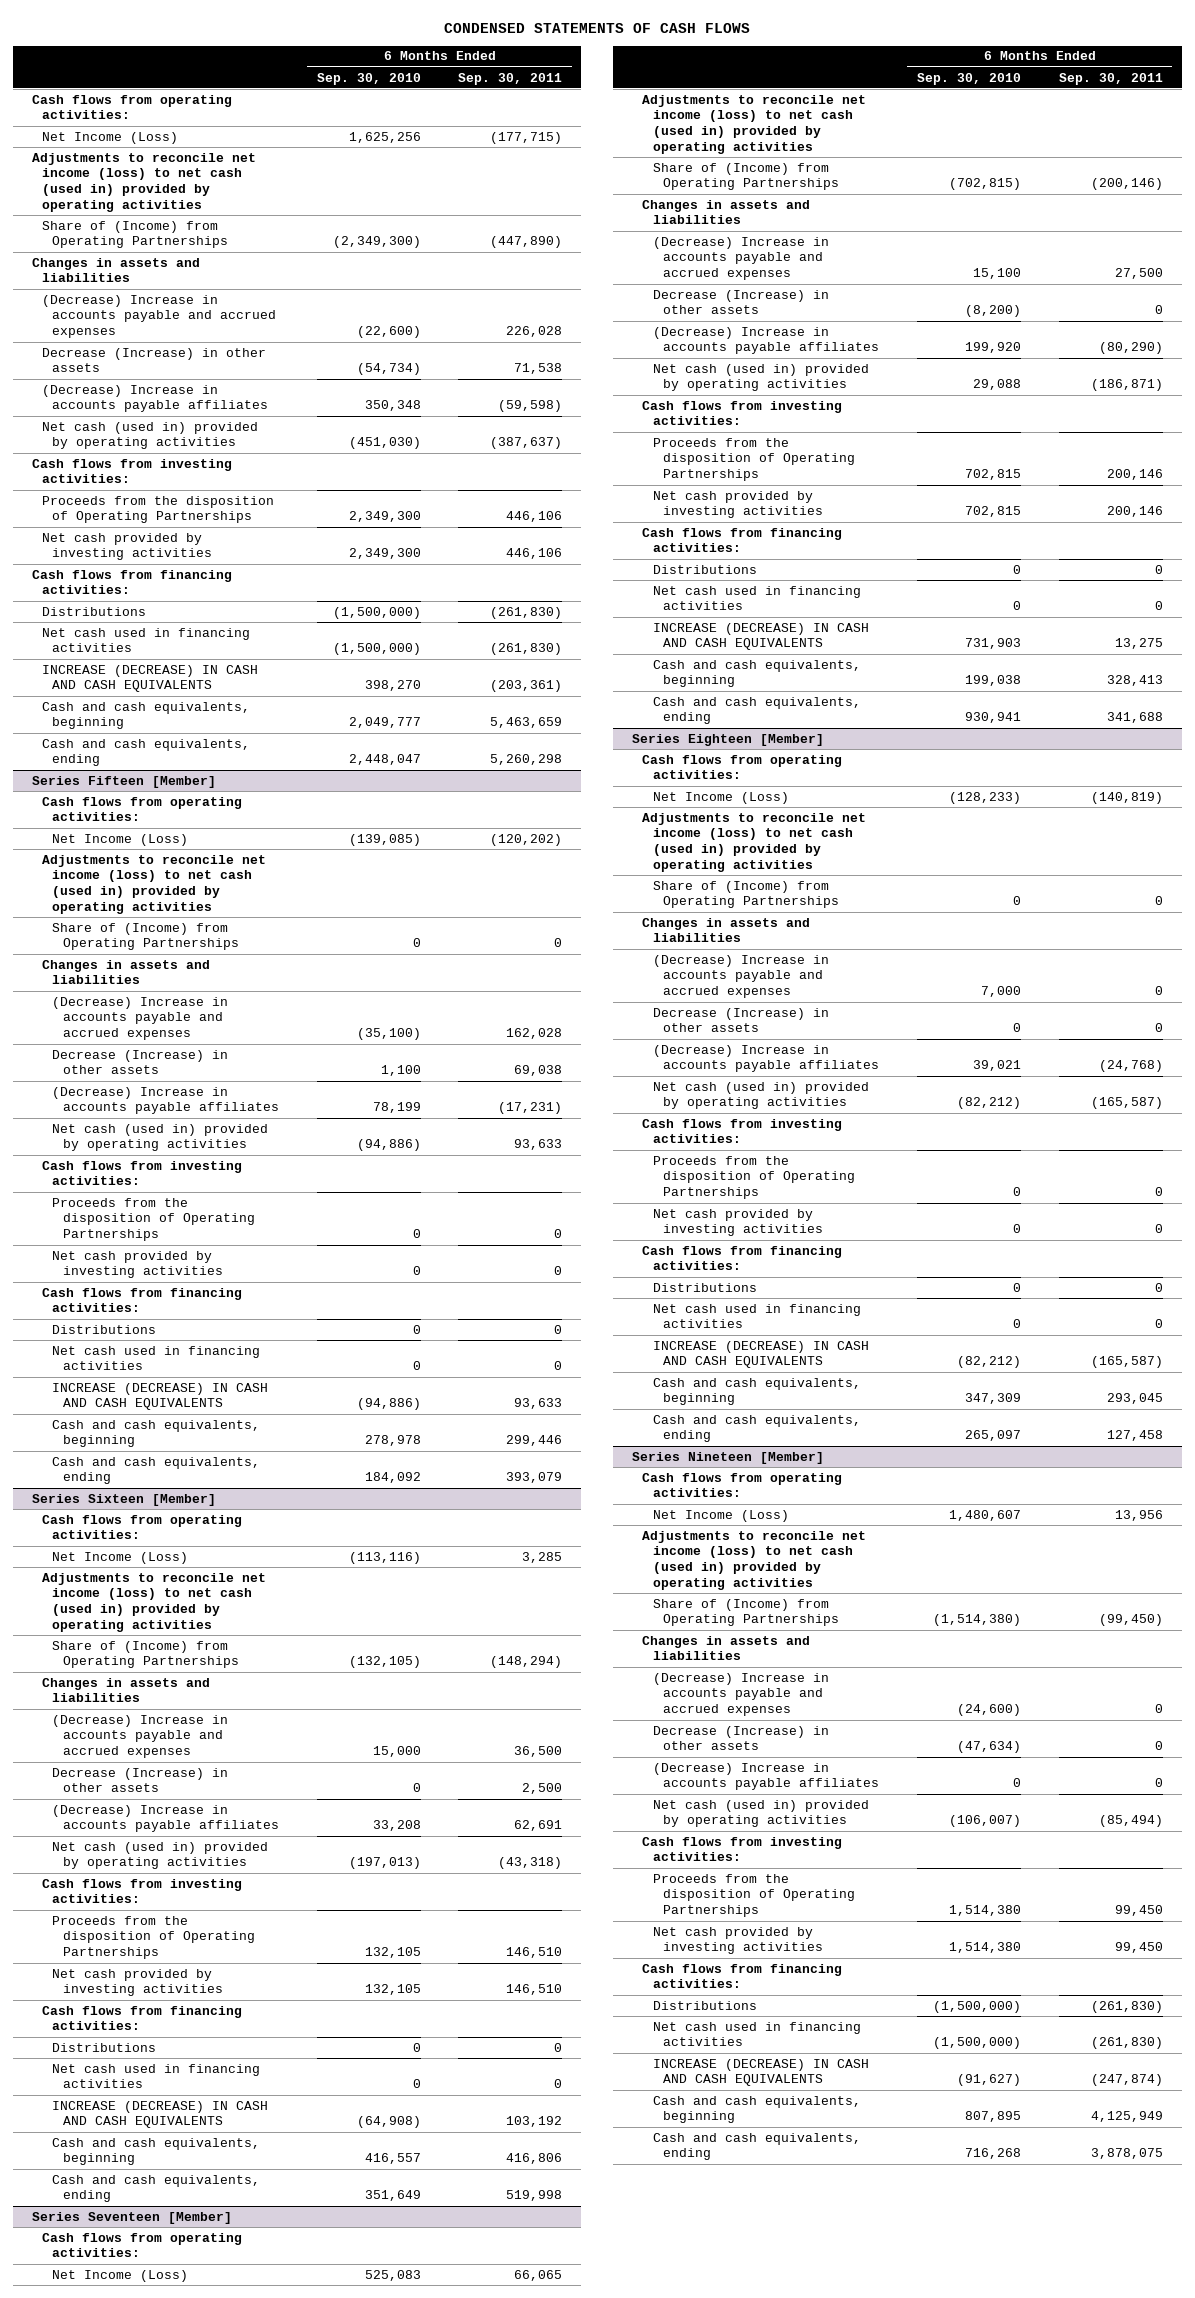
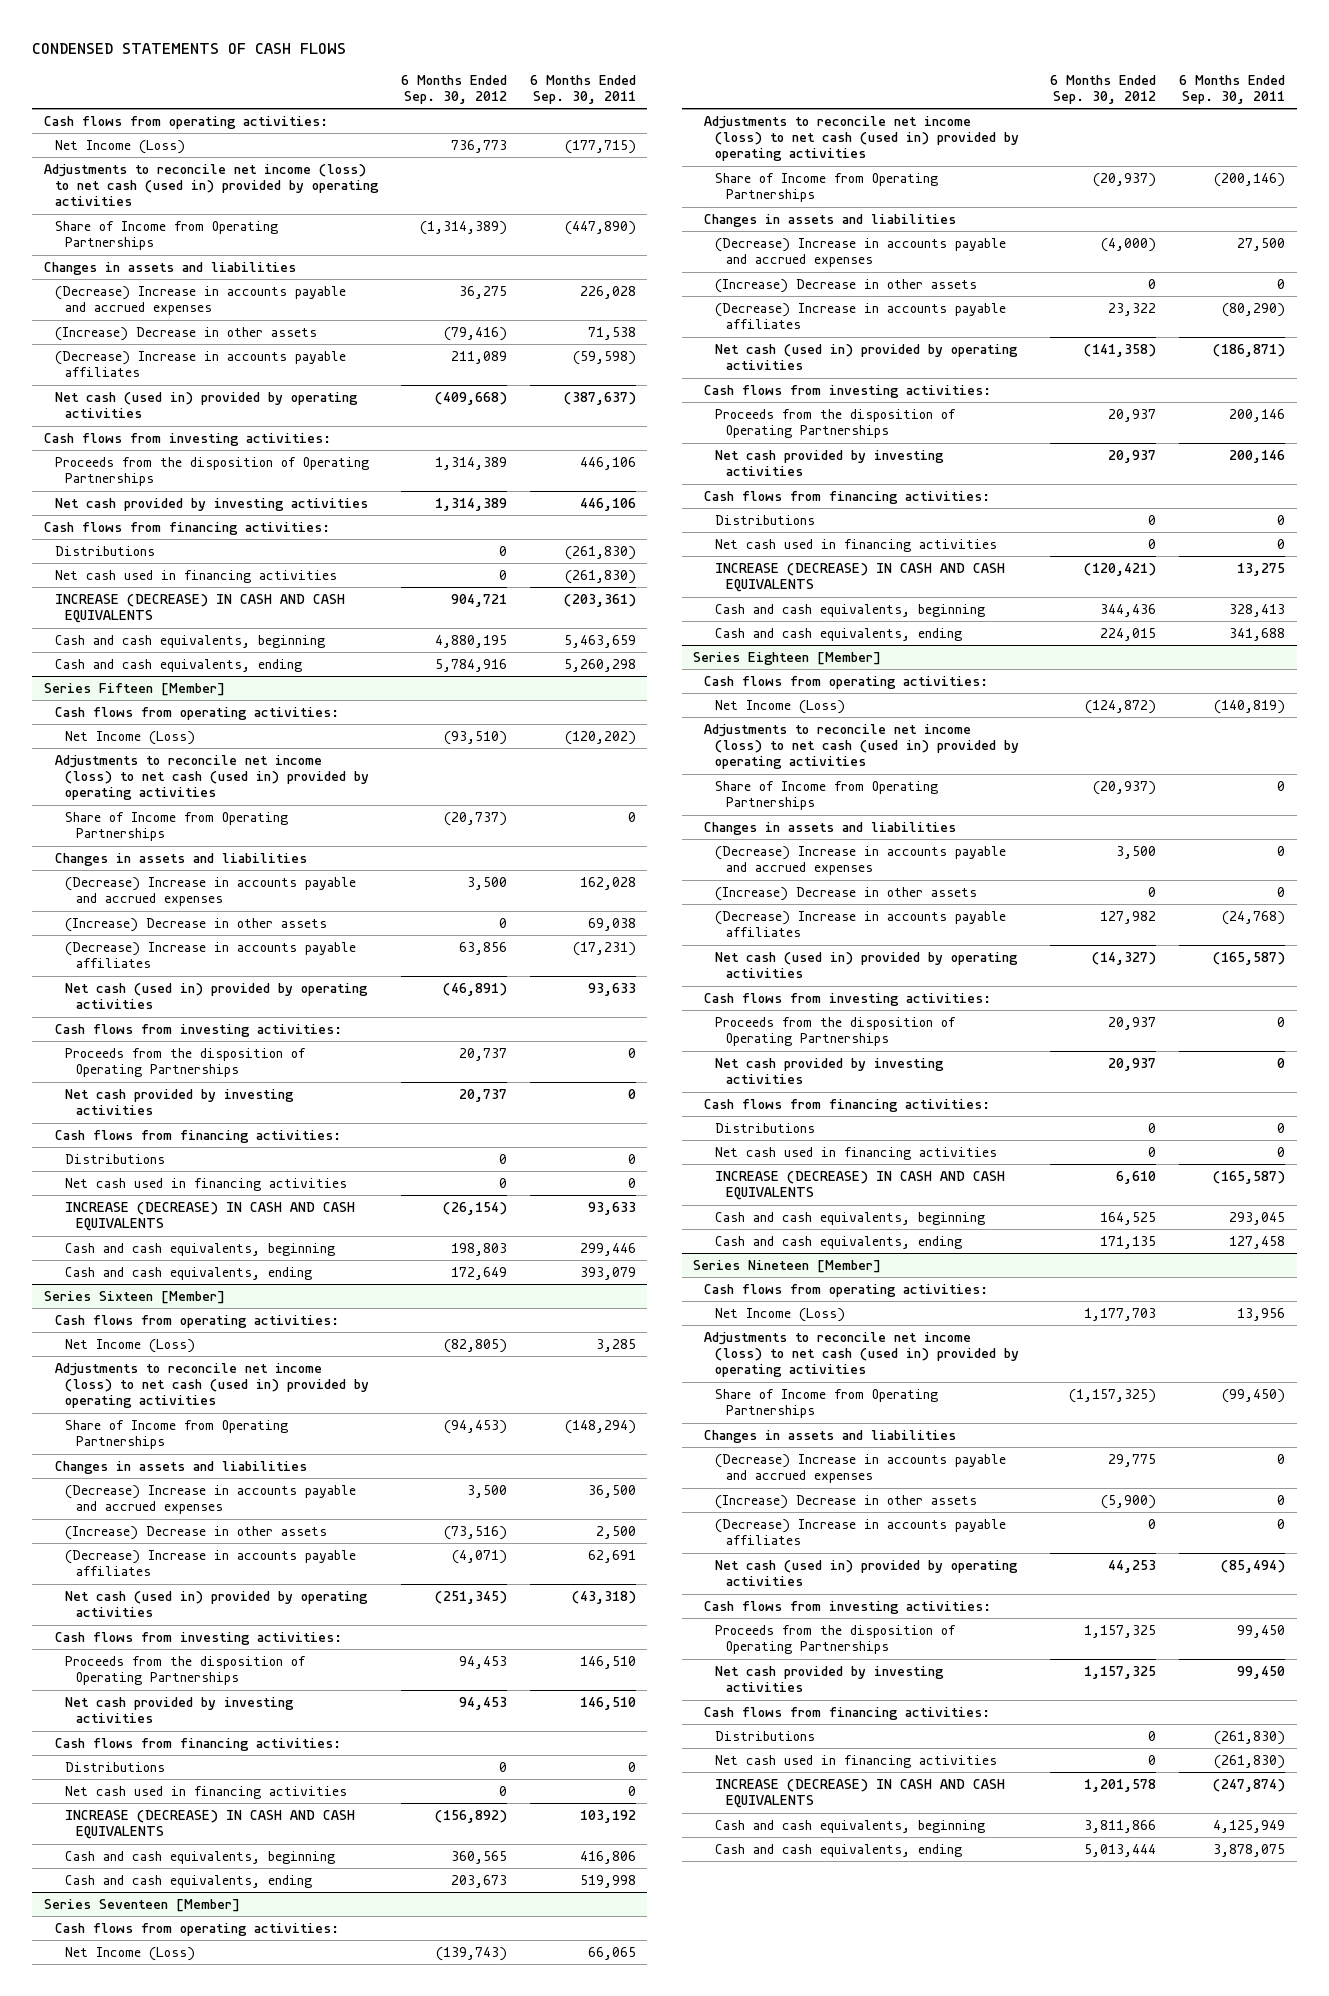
[316,72,421,85] Sep. 30, 2010 -> none
none -> [400,74,507,104] 6 Months Ended Sep. 30, 2012
[42,220,229,249] Share of (Income) from Operating Partnerships -> [54,220,278,251] Share of Income from Operating Partnerships
[42,347,267,373] Decrease (Increase) in other assets -> [54,326,317,341] (Increase) Decrease in other assets
[52,922,239,951] Share of (Income) from Operating Partnerships -> [65,811,289,842] Share of Income from Operating Partnerships
[52,1049,229,1075] Decrease (Increase) in other assets -> [65,917,328,932] (Increase) Decrease in other assets
[52,1640,239,1669] Share of (Income) from Operating Partnerships -> [65,1419,289,1450] Share of Income from Operating Partnerships
[52,1767,229,1793] Decrease (Increase) in other assets -> [65,1525,328,1540] (Increase) Decrease in other assets
[652,162,839,191] Share of (Income) from Operating Partnerships -> [714,172,938,203] Share of Income from Operating Partnerships
[652,289,829,315] Decrease (Increase) in other assets -> [714,278,977,293] (Increase) Decrease in other assets
[652,880,839,909] Share of (Income) from Operating Partnerships -> [714,780,938,811] Share of Income from Operating Partnerships
[652,1007,829,1033] Decrease (Increase) in other assets -> [714,886,977,901] (Increase) Decrease in other assets
[652,1598,839,1627] Share of (Income) from Operating Partnerships -> [714,1388,938,1419] Share of Income from Operating Partnerships
[652,1725,829,1751] Decrease (Increase) in other assets -> [714,1494,977,1509] (Increase) Decrease in other assets

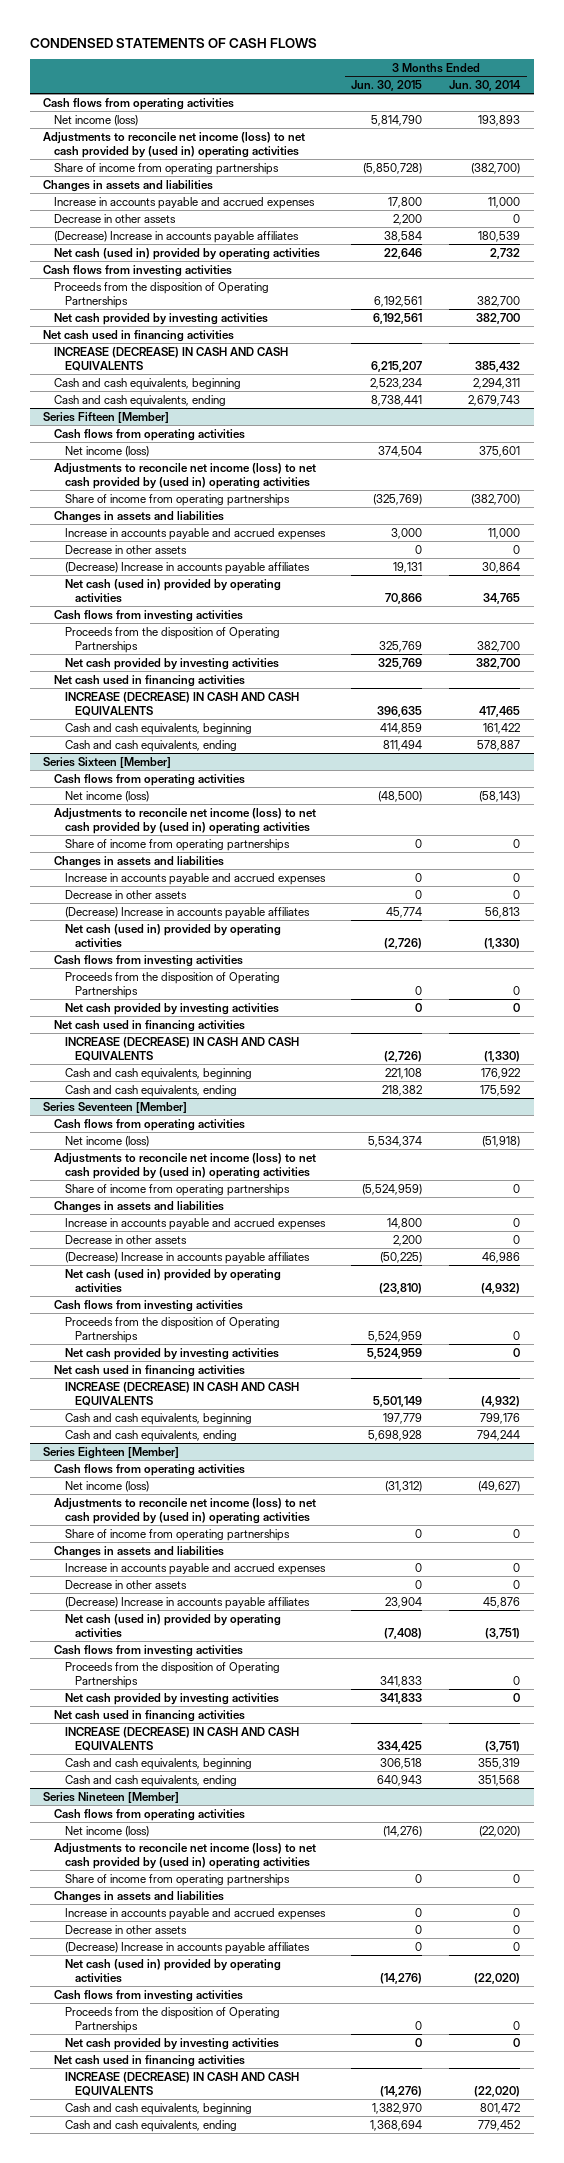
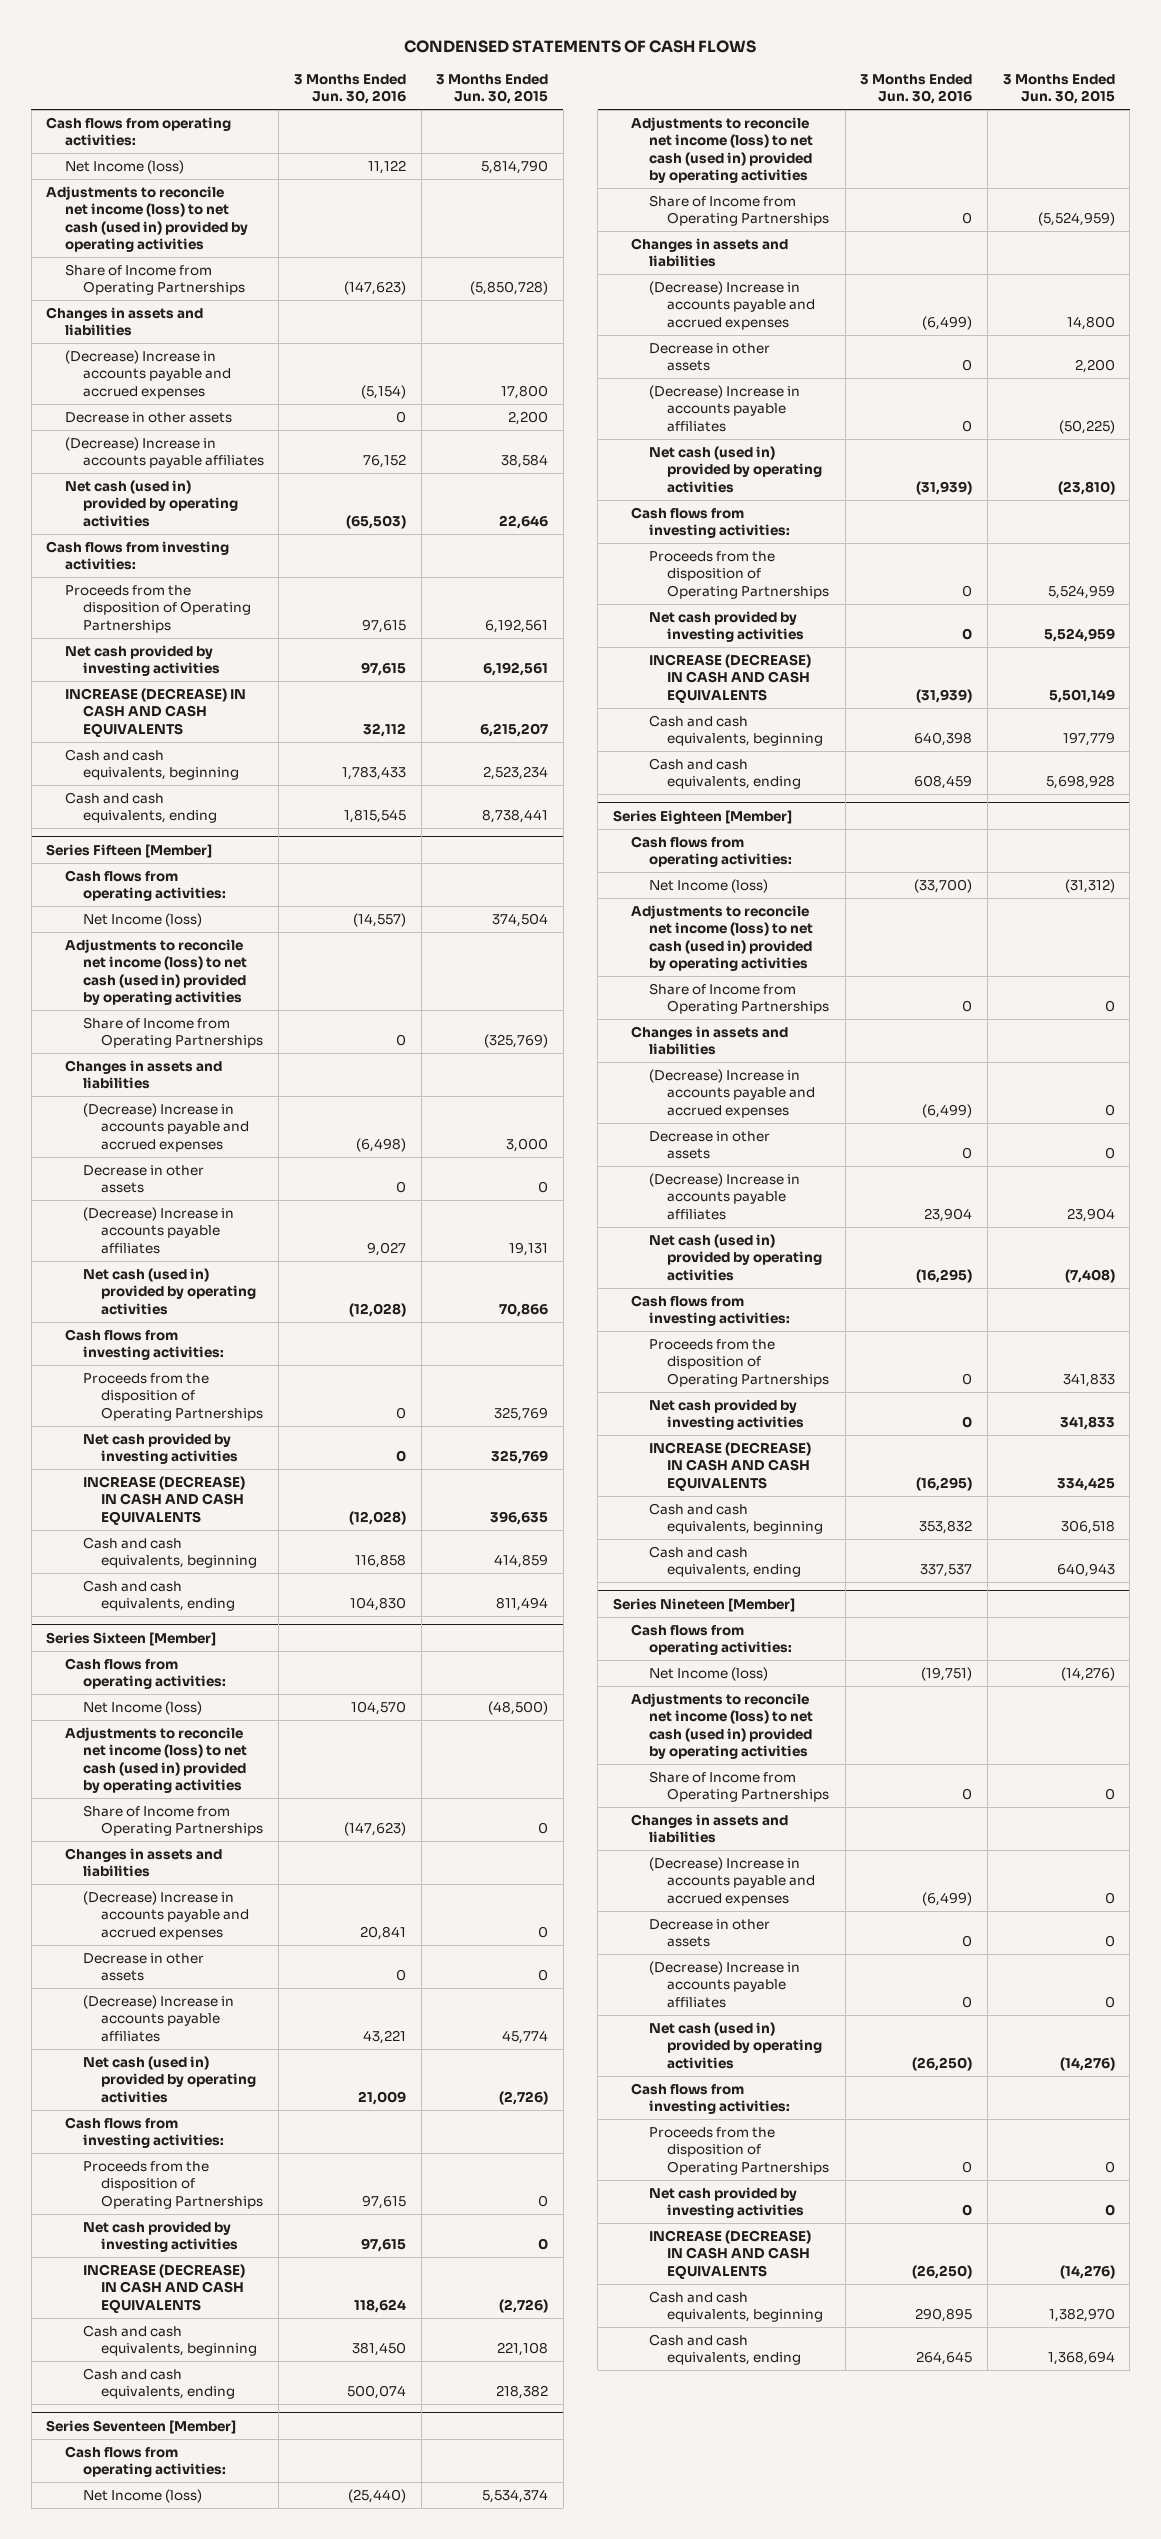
[449,80,522,92] Jun. 30, 2014 -> none
none -> [294,73,407,105] 3 Months Ended Jun. 30, 2016
[43,97,235,110] Cash flows from operating activities -> [46,116,232,147] Cash flows from operating activities:
[53,114,138,126] Net income (loss) -> [64,159,184,174] Net Income (loss)
[43,131,306,158] Adjustments to reconcile net income (loss) to net cash provided by (used in) operating activities -> [46,185,248,253] Adjustments to reconcile net income (loss) to net cash (used in) provided by operating activities
[53,162,279,175] Share of income from operating partnerships -> [64,263,245,296] Share of Income from Operating Partnerships
[53,196,315,209] Increase in accounts payable and accrued expenses -> [64,349,231,399] (Decrease) Increase in accounts payable and accrued expenses
[43,264,233,277] Cash flows from investing activities -> [46,540,230,571] Cash flows from investing activities:
[43,329,235,342] Net cash used in financing activities -> none
[53,428,245,441] Cash flows from operating activities -> [64,869,226,902] Cash flows from operating activities:
[64,445,149,457] Net income (loss) -> [82,912,202,927] Net Income (loss)
[53,462,316,489] Adjustments to reconcile net income (loss) to net cash provided by (used in) operating activities -> [64,938,247,1006] Adjustments to reconcile net income (loss) to net cash (used in) provided by operating activities
[64,493,290,506] Share of income from operating partnerships -> [82,1016,264,1049] Share of Income from Operating Partnerships
[64,527,326,540] Increase in accounts payable and accrued expenses -> [82,1102,250,1152] (Decrease) Increase in accounts payable and accrued expenses
[53,609,243,622] Cash flows from investing activities -> [64,1328,224,1361] Cash flows from investing activities:
[53,674,245,687] Net cash used in financing activities -> none
[53,773,245,786] Cash flows from operating activities -> [64,1657,226,1690] Cash flows from operating activities:
[64,790,149,802] Net income (loss) -> [82,1700,202,1715] Net Income (loss)
[53,807,316,834] Adjustments to reconcile net income (loss) to net cash provided by (used in) operating activities -> [64,1726,247,1794] Adjustments to reconcile net income (loss) to net cash (used in) provided by operating activities
[64,838,290,851] Share of income from operating partnerships -> [82,1804,264,1837] Share of Income from Operating Partnerships
[64,872,326,885] Increase in accounts payable and accrued expenses -> [82,1890,250,1940] (Decrease) Increase in accounts payable and accrued expenses
[53,954,243,967] Cash flows from investing activities -> [64,2116,224,2149] Cash flows from investing activities:
[53,1019,245,1032] Net cash used in financing activities -> none
[53,1118,245,1131] Cash flows from operating activities -> [64,2445,226,2478] Cash flows from operating activities:
[64,1135,149,1147] Net income (loss) -> [82,2488,202,2503] Net Income (loss)
[53,1152,316,1179] Adjustments to reconcile net income (loss) to net cash provided by (used in) operating activities -> [630,116,814,184] Adjustments to reconcile net income (loss) to net cash (used in) provided by operating activities
[64,1183,290,1196] Share of income from operating partnerships -> [649,194,830,227] Share of Income from Operating Partnerships
[64,1217,326,1230] Increase in accounts payable and accrued expenses -> [649,280,816,330] (Decrease) Increase in accounts payable and accrued expenses
[53,1299,243,1312] Cash flows from investing activities -> [630,506,791,539] Cash flows from investing activities:
[53,1364,245,1377] Net cash used in financing activities -> none
[53,1463,245,1476] Cash flows from operating activities -> [630,835,793,868] Cash flows from operating activities:
[64,1480,149,1492] Net income (loss) -> [649,878,769,893] Net Income (loss)
[53,1497,316,1524] Adjustments to reconcile net income (loss) to net cash provided by (used in) operating activities -> [630,904,814,972] Adjustments to reconcile net income (loss) to net cash (used in) provided by operating activities
[64,1528,290,1541] Share of income from operating partnerships -> [649,982,830,1015] Share of Income from Operating Partnerships
[64,1562,326,1575] Increase in accounts payable and accrued expenses -> [649,1068,816,1118] (Decrease) Increase in accounts payable and accrued expenses
[53,1644,243,1657] Cash flows from investing activities -> [630,1294,791,1327] Cash flows from investing activities:
[53,1709,245,1722] Net cash used in financing activities -> none
[53,1808,245,1821] Cash flows from operating activities -> [630,1623,793,1656] Cash flows from operating activities:
[64,1825,149,1837] Net income (loss) -> [649,1666,769,1681] Net Income (loss)
[53,1842,316,1869] Adjustments to reconcile net income (loss) to net cash provided by (used in) operating activities -> [630,1692,814,1760] Adjustments to reconcile net income (loss) to net cash (used in) provided by operating activities
[64,1873,290,1886] Share of income from operating partnerships -> [649,1770,830,1803] Share of Income from Operating Partnerships
[64,1907,326,1920] Increase in accounts payable and accrued expenses -> [649,1856,816,1906] (Decrease) Increase in accounts payable and accrued expenses
[53,1989,243,2002] Cash flows from investing activities -> [630,2082,791,2115] Cash flows from investing activities:
[53,2054,245,2067] Net cash used in financing activities -> none

